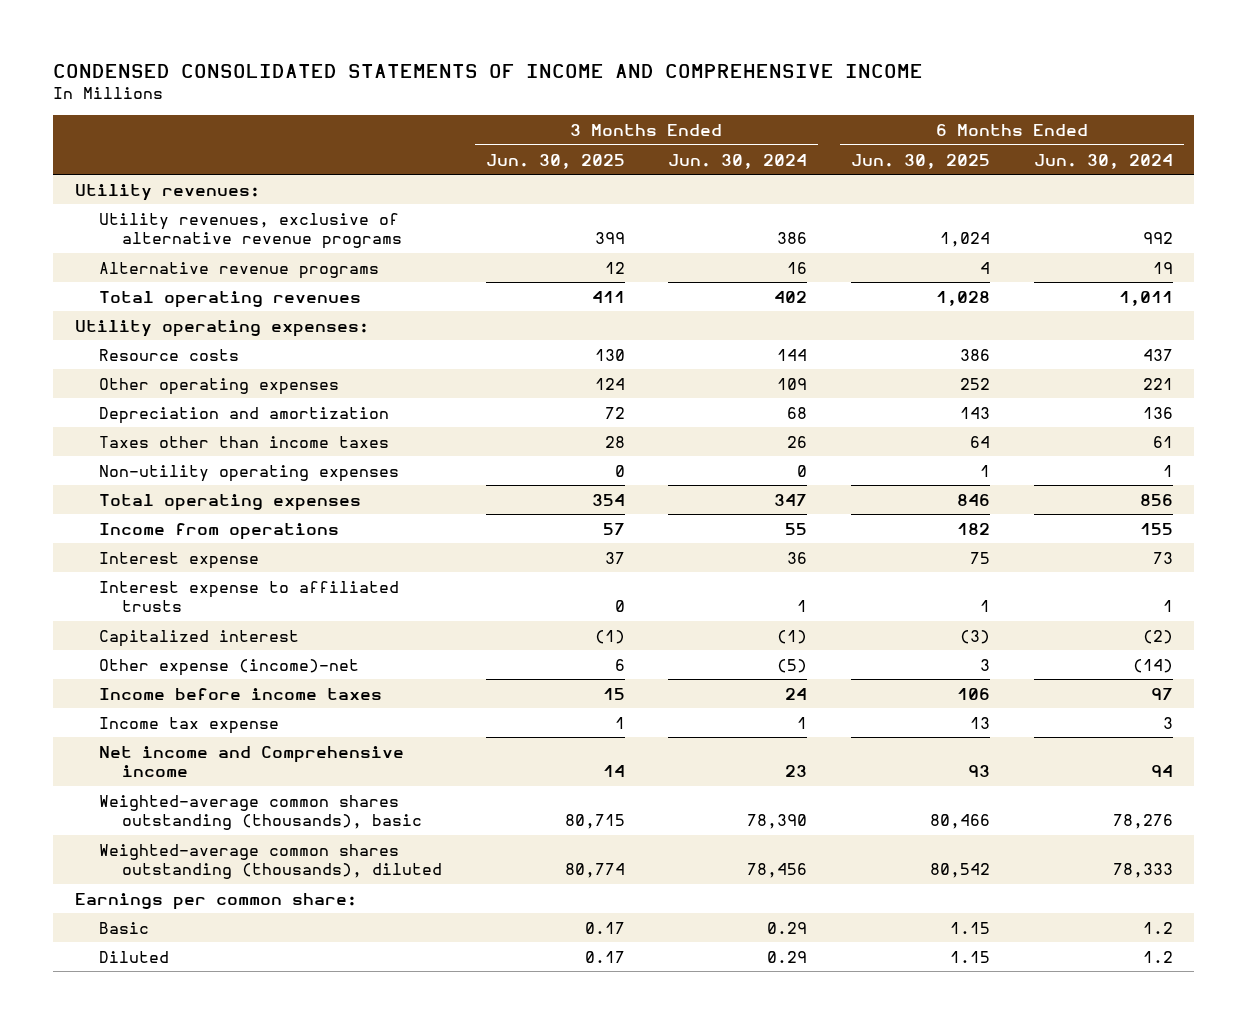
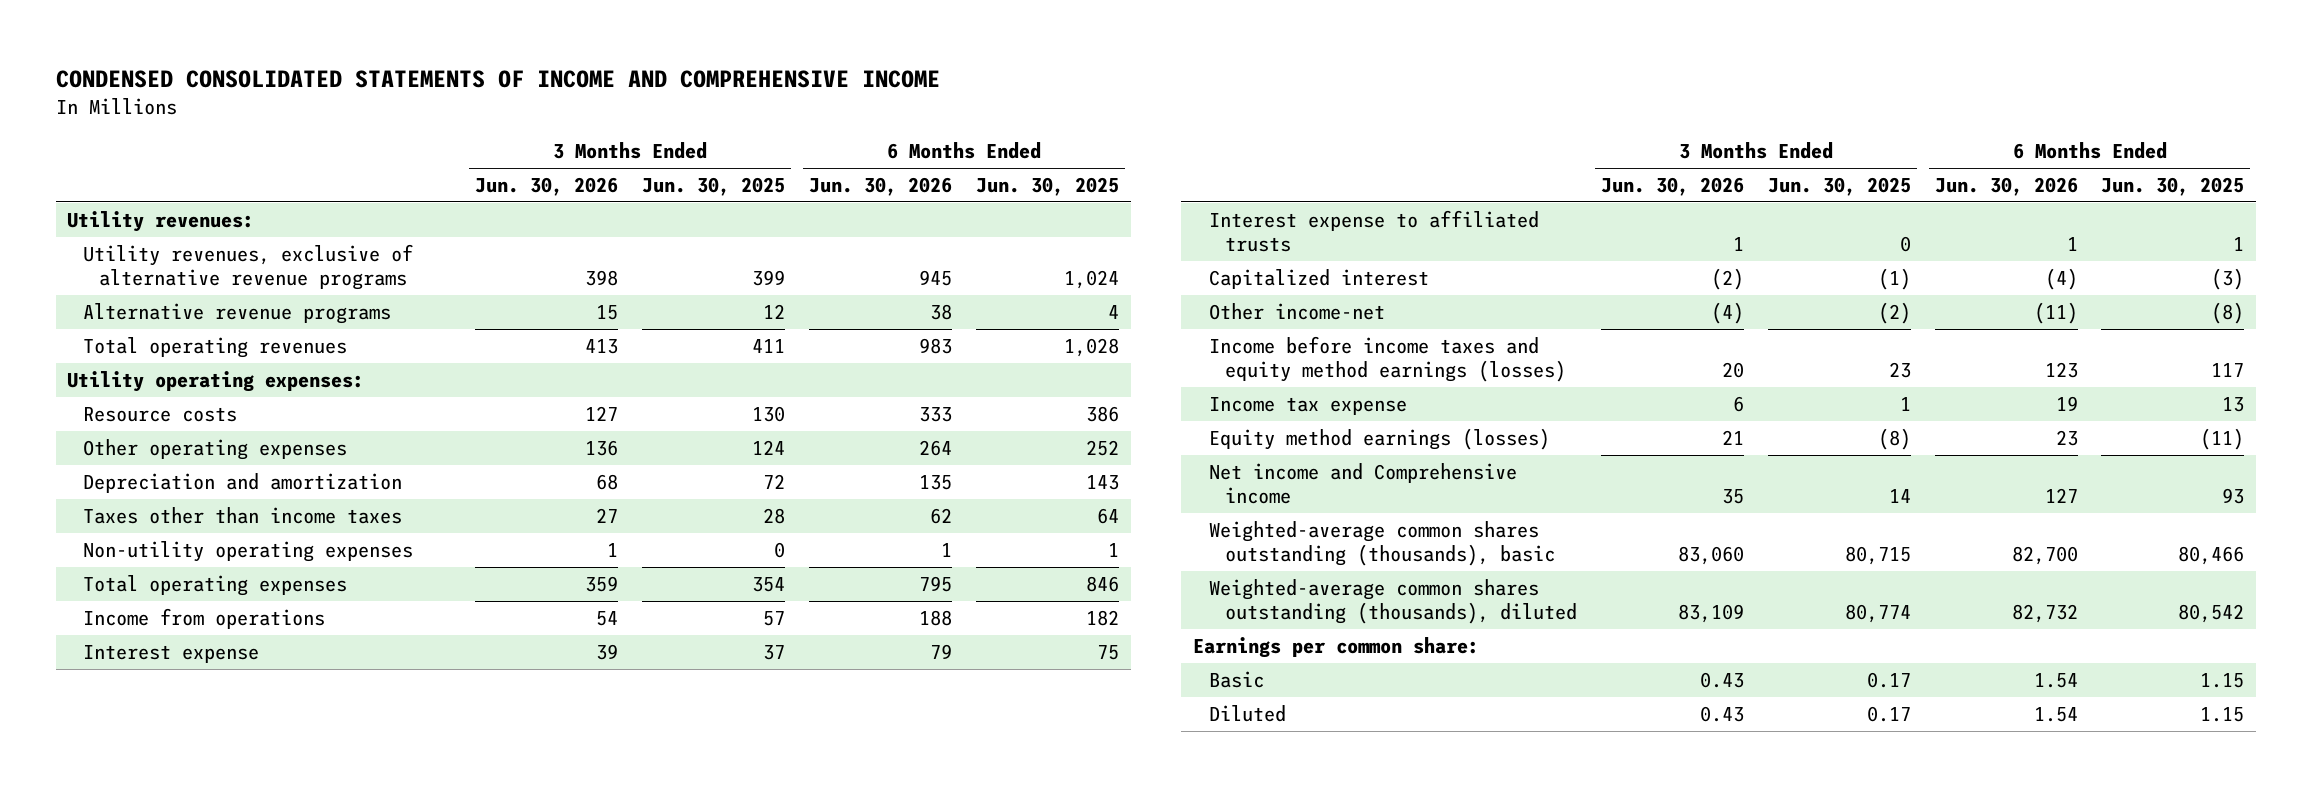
[668,153,808,169] Jun. 30, 2024 -> none
[1033,153,1173,169] Jun. 30, 2024 -> none
none -> [475,177,619,197] Jun. 30, 2026
none -> [808,177,952,197] Jun. 30, 2026
[98,687,382,700] Income before income taxes -> none
[98,658,359,676] Other expense (income)-net -> [1209,302,1386,320] Other income-net
[614,658,625,671] 6 -> [1877,301,1911,324] (2)
[979,658,990,671] 3 -> [2211,301,2245,324] (8)
none -> [1209,335,1567,383] Income before income taxes and equity method earnings (losses)
none -> [1209,427,1551,450] Equity method earnings (losses)

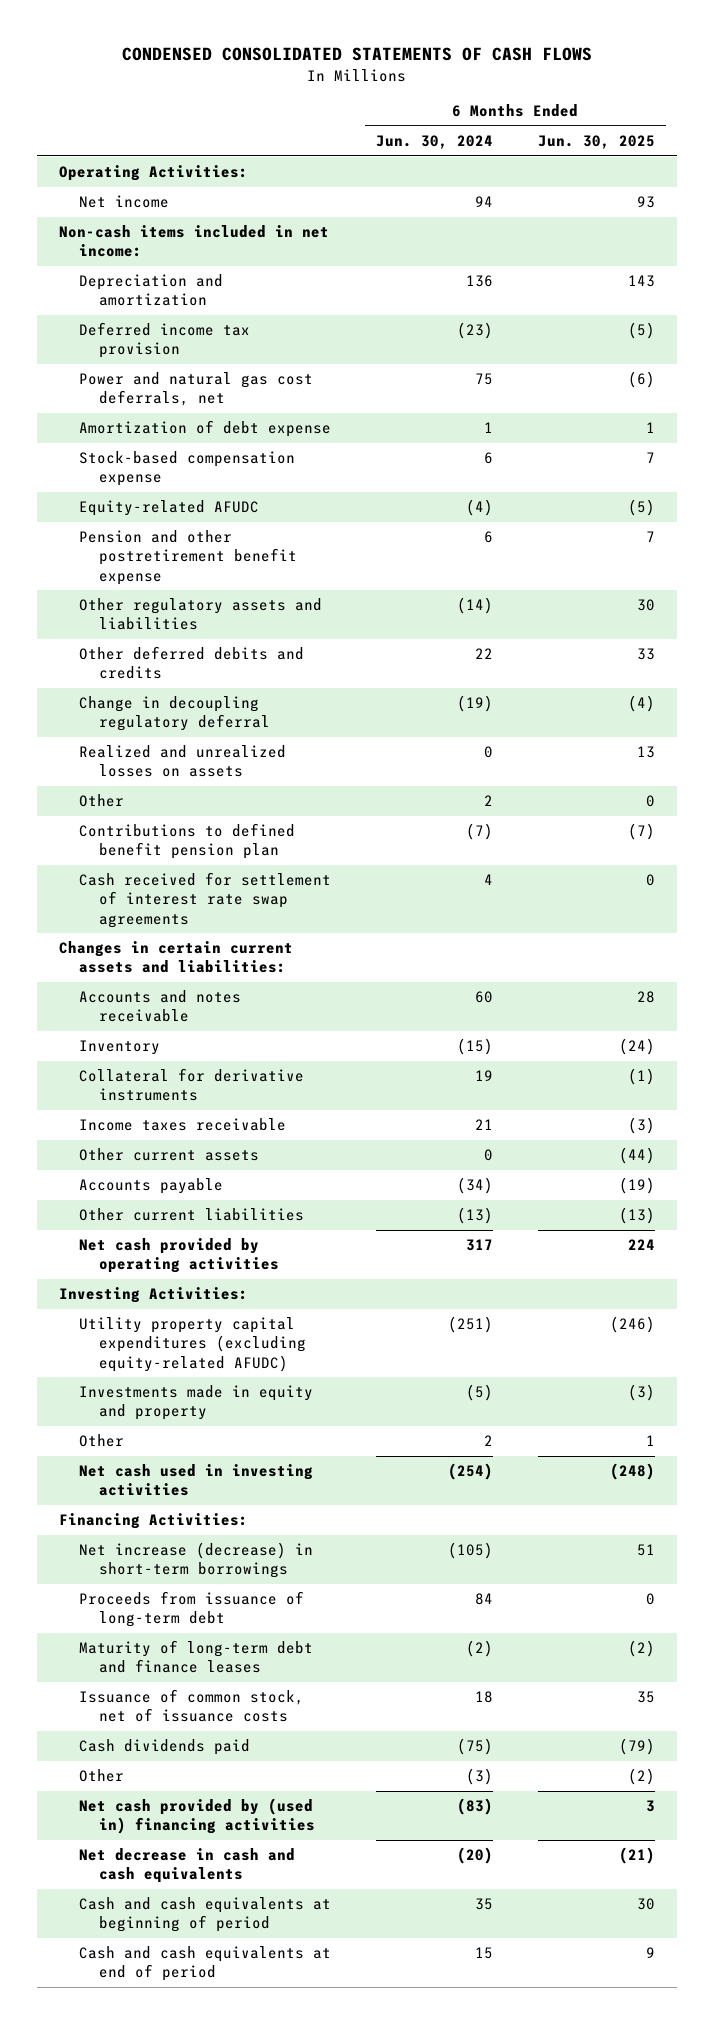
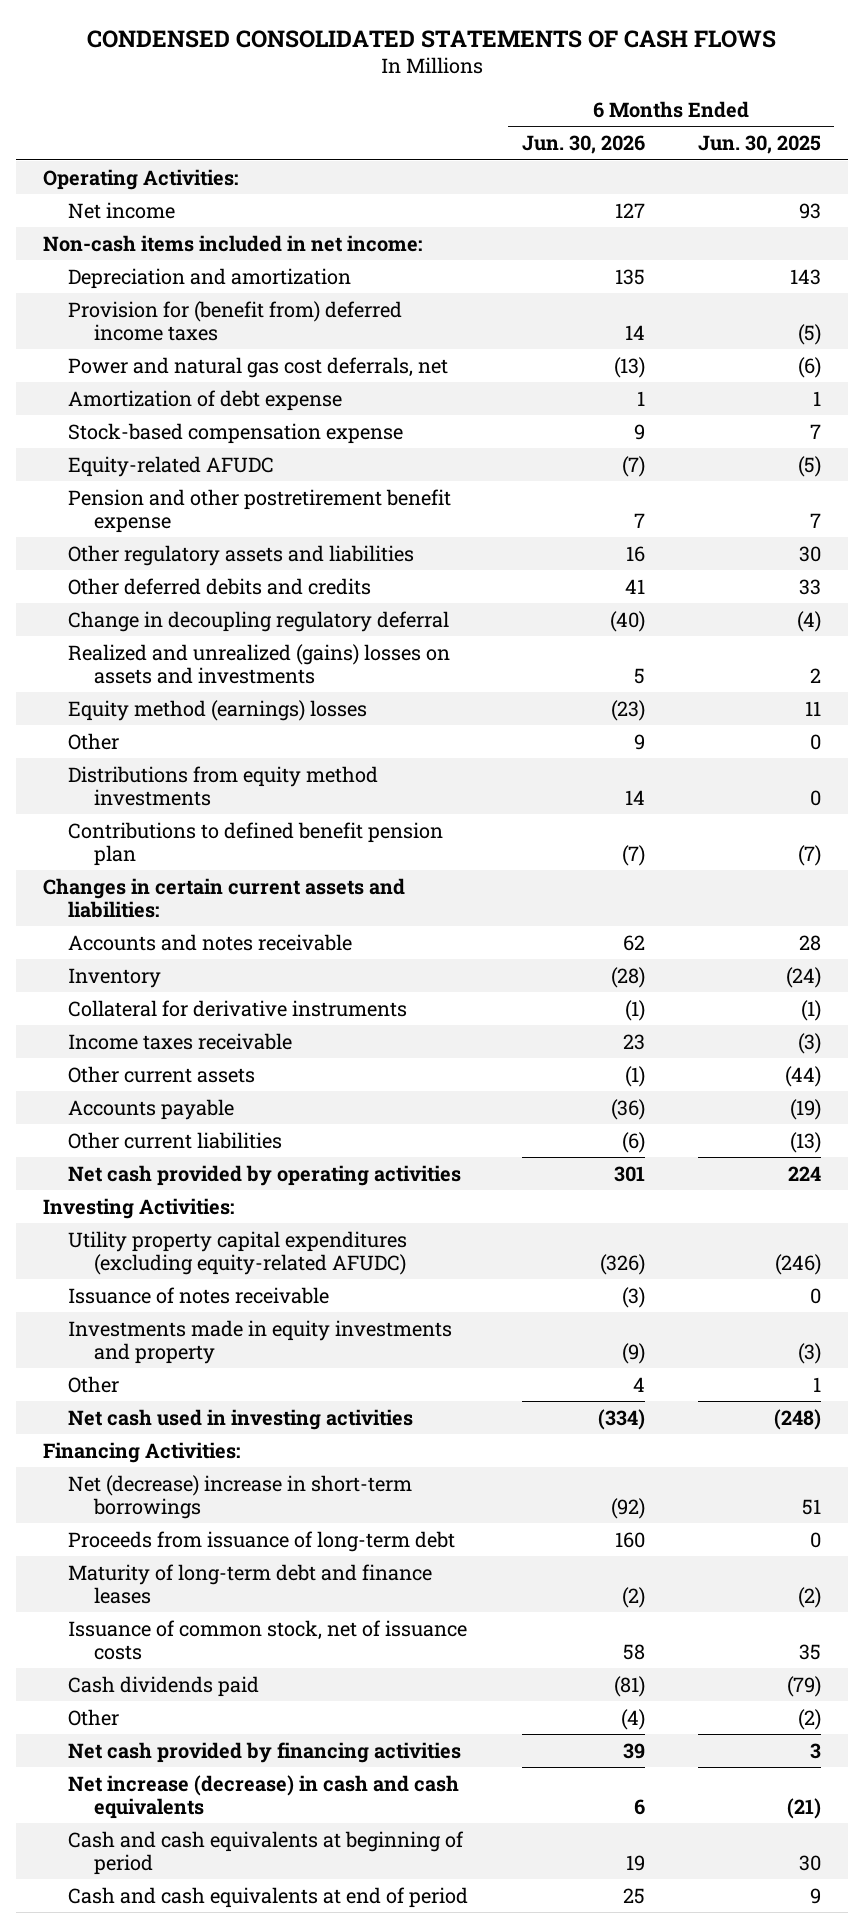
[376,135,494,150] Jun. 30, 2024 -> none
none -> [521,135,645,155] Jun. 30, 2026
[79,322,251,359] Deferred income tax provision -> [68,300,403,341] Provision for (benefit from) deferred income taxes
[79,745,287,778] Realized and unrealized losses on assets -> [68,643,451,684] Realized and unrealized (gains) losses on assets and investments
[636,746,655,759] 13 -> [810,667,822,683] 2
none -> [68,699,368,721] Equity method (earnings) losses
none -> [68,765,379,806] Distributions from equity method investments
[79,872,332,928] Cash received for settlement of interest rate swap agreements -> none
none -> [68,1286,330,1304] Issuance of notes receivable
[79,1385,314,1421] Investments made in equity and property -> [68,1319,453,1364] Investments made in equity investments and property
[79,1542,314,1579] Net increase (decrease) in short-term borrowings -> [68,1474,413,1519] Net (decrease) increase in short-term borrowings
[79,1798,316,1835] Net cash provided by (used in) financing activities -> [68,1741,462,1763] Net cash provided by financing activities
[79,1848,296,1884] Net decrease in cash and cash equivalents -> [68,1774,460,1819] Net increase (decrease) in cash and cash equivalents

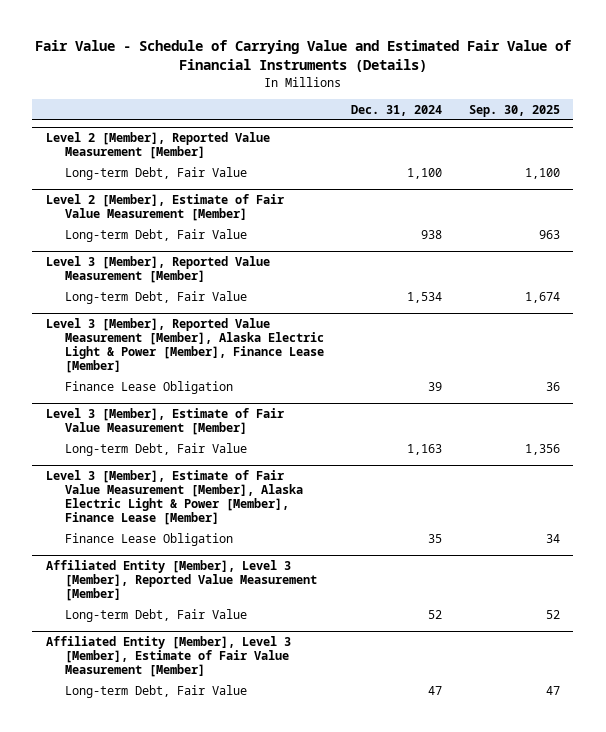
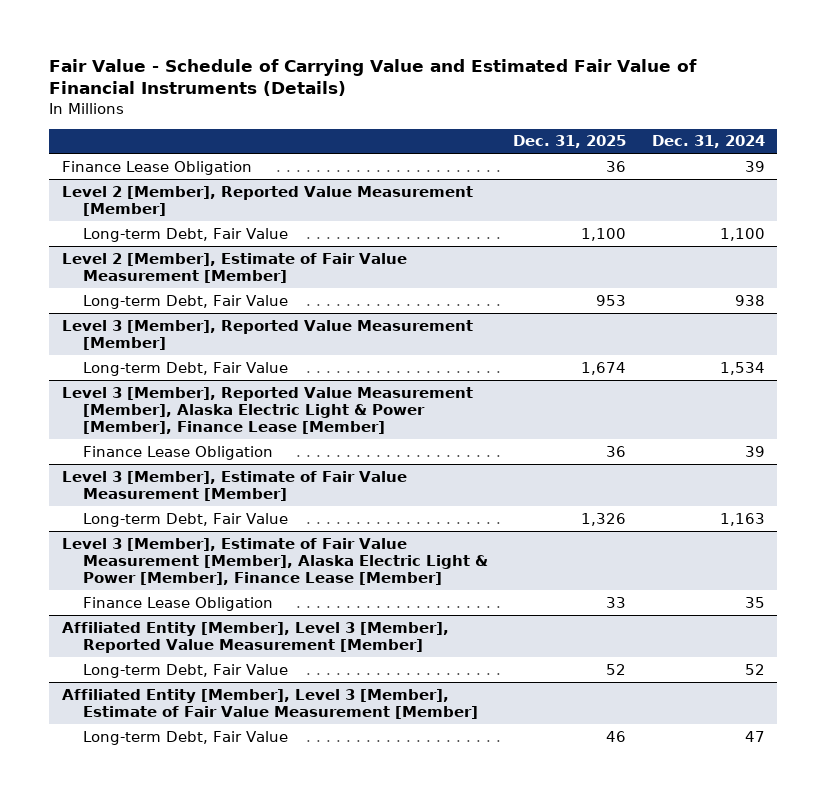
[468,104,560,117] Sep. 30, 2025 -> none
none -> [513,135,627,149] Dec. 31, 2025
none -> [61,160,252,175] Finance Lease Obligation

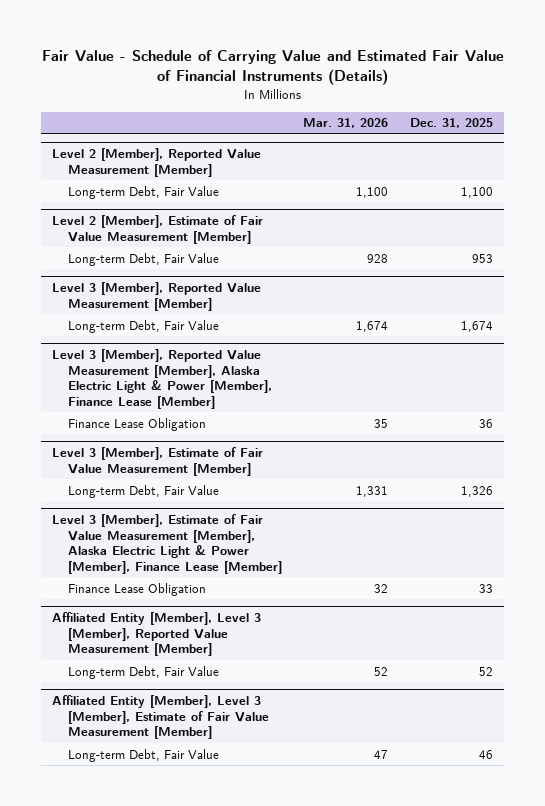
[651,135,765,149] Dec. 31, 2024 -> none
none -> [303,118,389,129] Mar. 31, 2026
[61,160,252,175] Finance Lease Obligation -> none

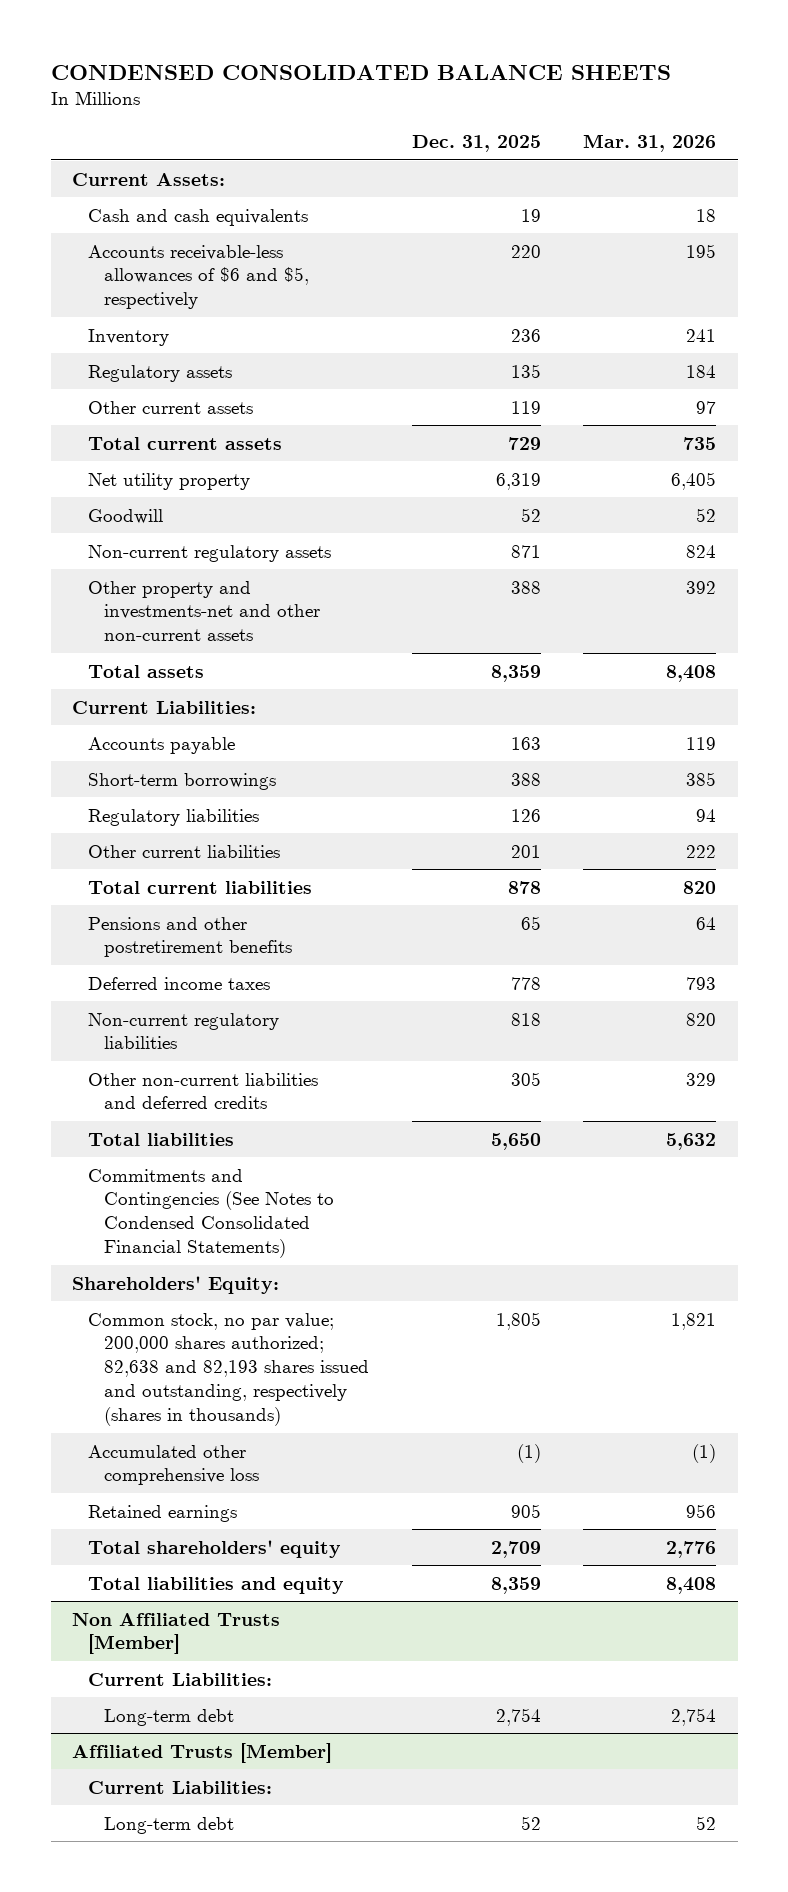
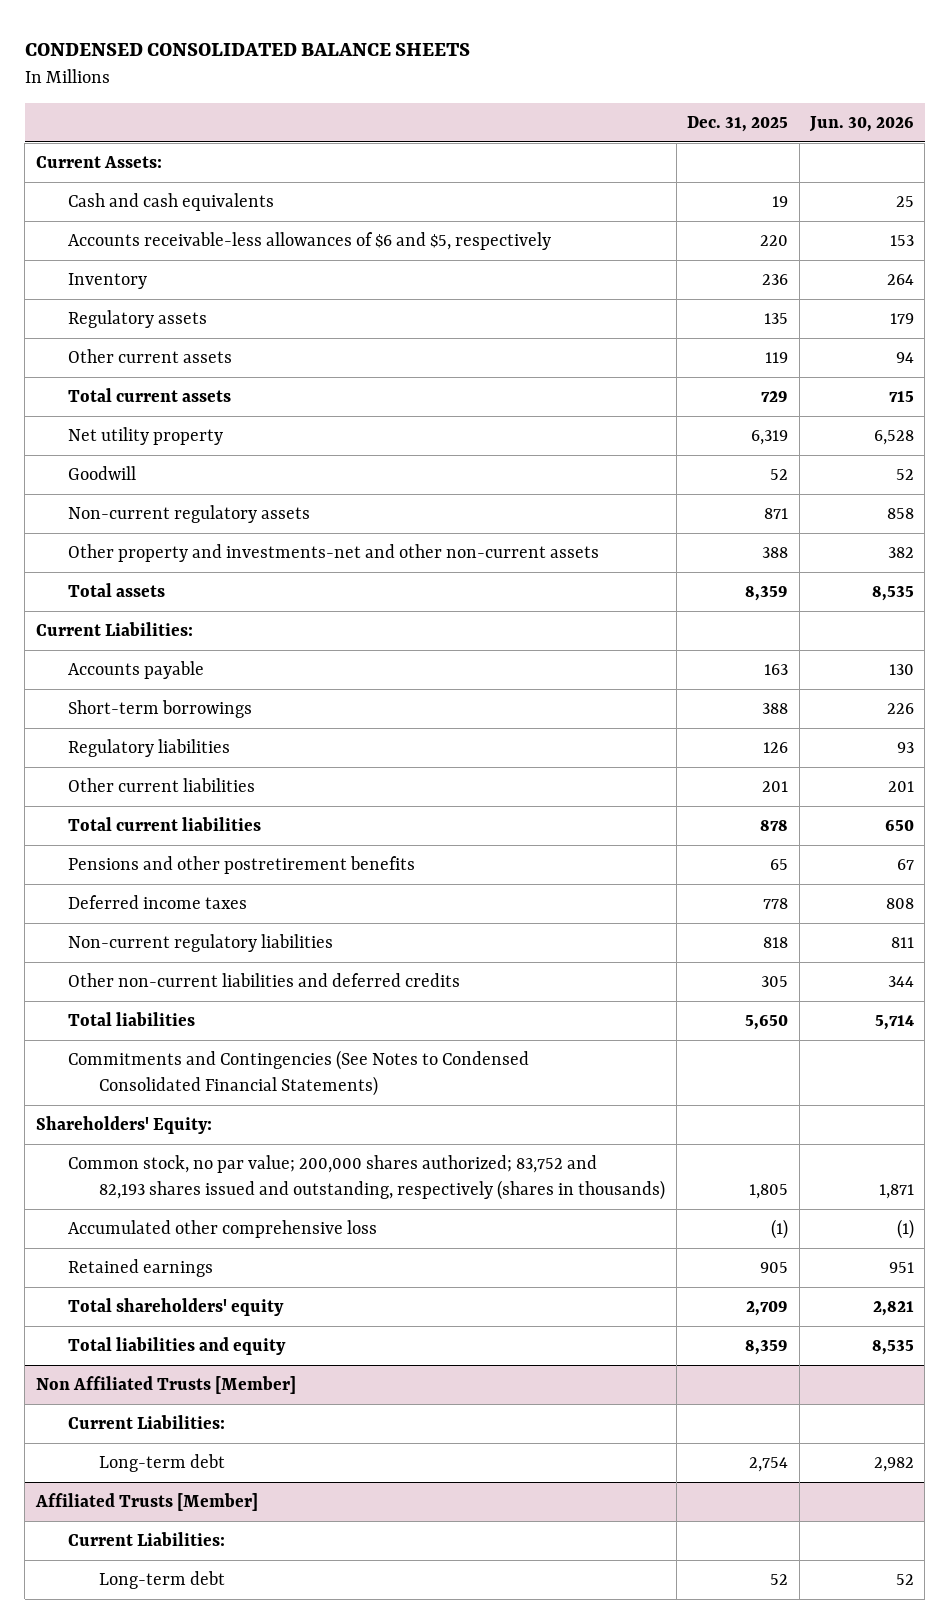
[583,134,717,153] Mar. 31, 2026 -> none
none -> [809,116,915,133] Jun. 30, 2026
[88,1312,370,1426] Common stock, no par value; 200,000 shares authorized; 82,638 and 82,193 shares issued and outstanding, respectively (shares in thousands) -> [67,1155,666,1200] Common stock, no par value; 200,000 shares authorized; 83,752 and 82,193 shares issued and outstanding, respectively (shares in thousands)

